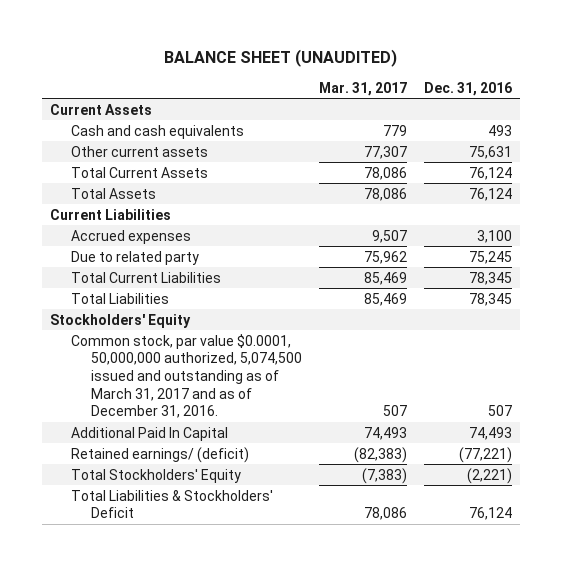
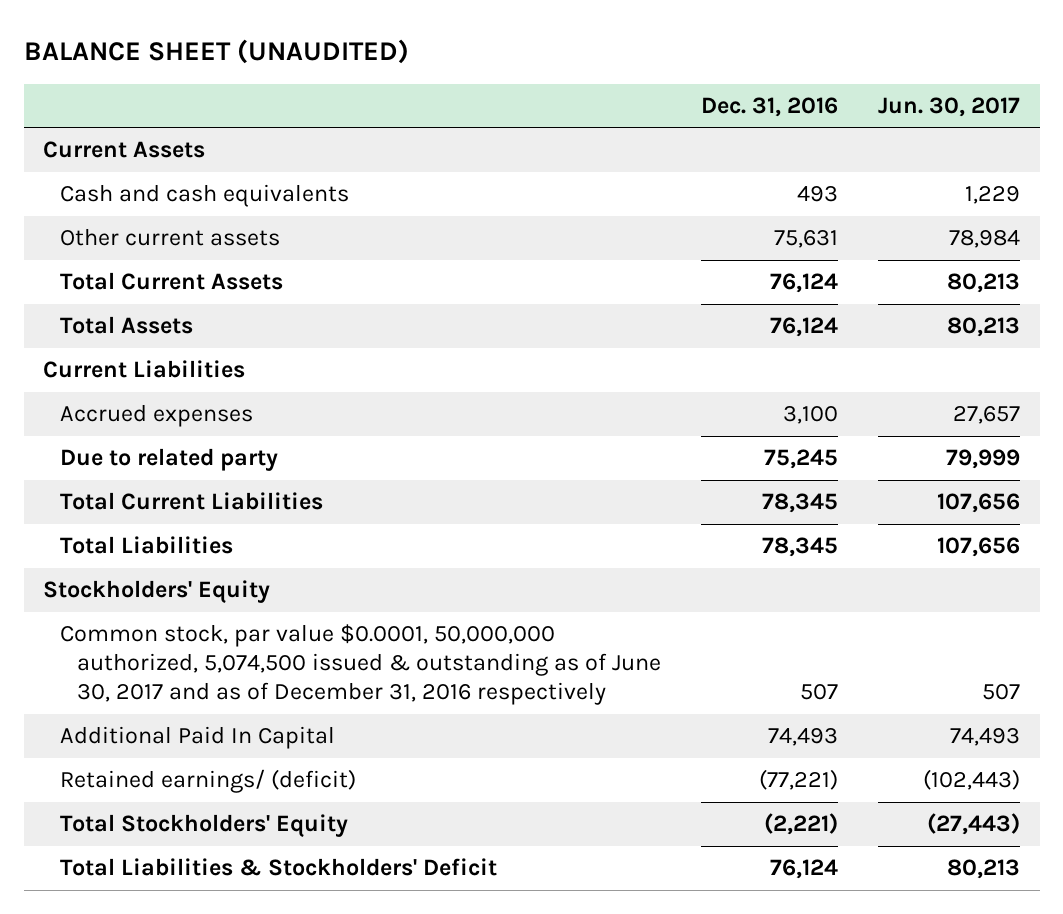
[319,81,408,96] Mar. 31, 2017 -> none
none -> [877,96,1020,117] Jun. 30, 2017
[70,333,303,419] Common stock, par value $0.0001, 50,000,000 authorized, 5,074,500 issued and outstanding as of March 31, 2017 and as of December 31, 2016. -> [60,624,662,706] Common stock, par value $0.0001, 50,000,000 authorized, 5,074,500 issued & outstanding as of June 30, 2017 and as of December 31, 2016 respectively

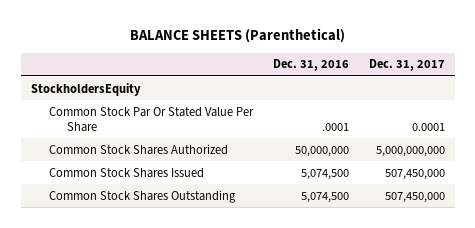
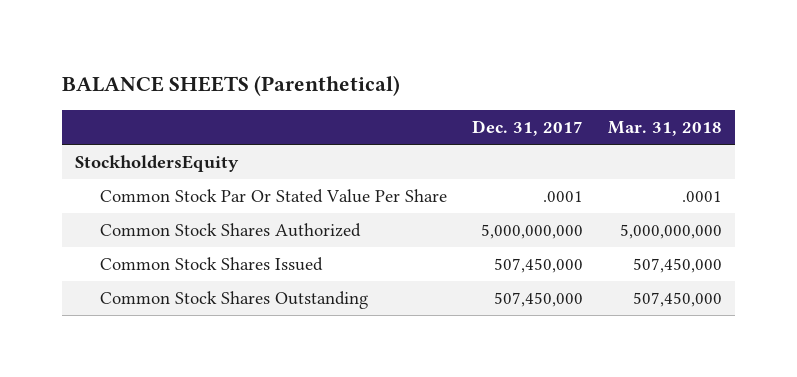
[272,59,349,72] Dec. 31, 2016 -> none
none -> [608,120,723,136] Mar. 31, 2018
[411,122,445,131] 0.0001 -> [543,191,584,203] .0001

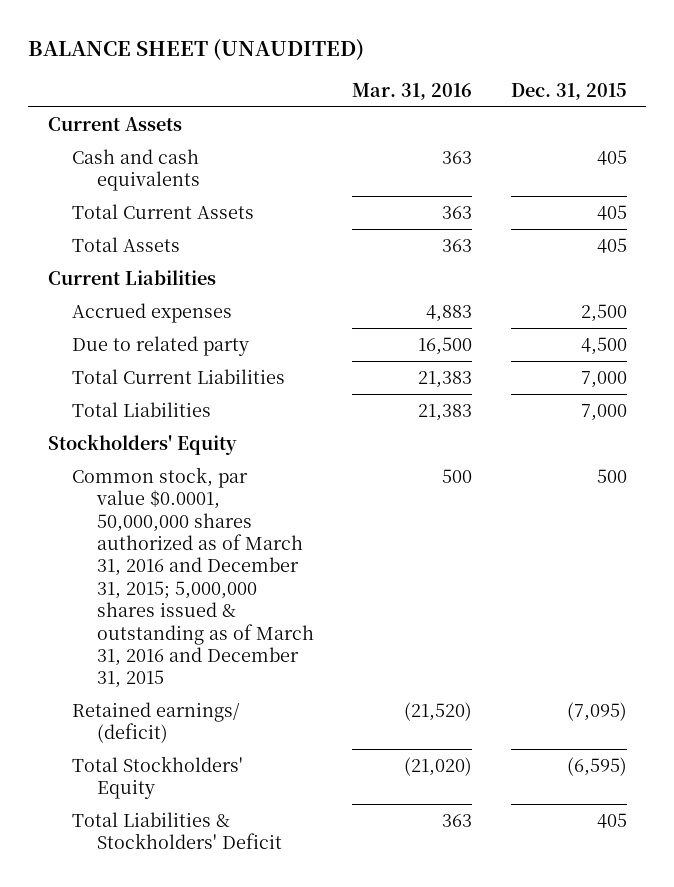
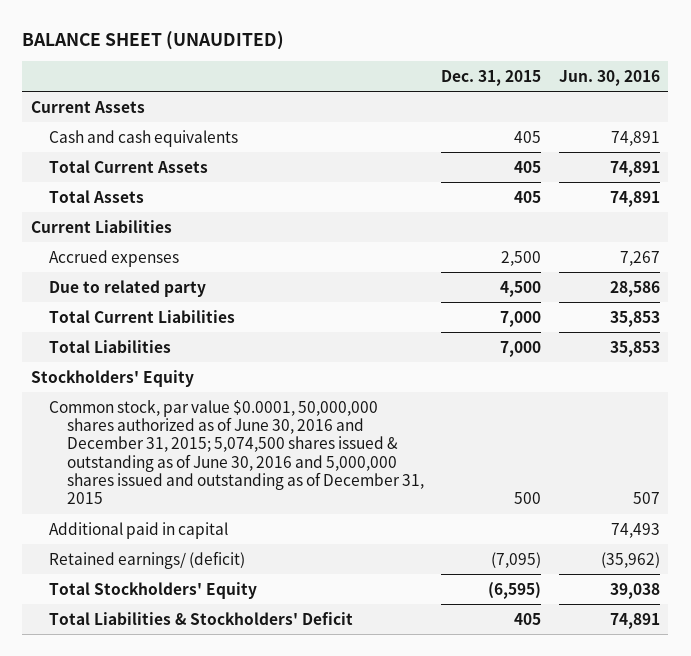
[352,82,473,100] Mar. 31, 2016 -> none
none -> [558,69,660,86] Jun. 30, 2016
[72,466,314,689] Common stock, par value $0.0001, 50,000,000 shares authorized as of March 31, 2016 and December 31, 2015; 5,000,000 shares issued & outstanding as of March 31, 2016 and December 31, 2015 -> [48,399,424,505] Common stock, par value $0.0001, 50,000,000 shares authorized as of June 30, 2016 and December 31, 2015; 5,074,500 shares issued & outstanding as of June 30, 2016 and 5,000,000 shares issued and outstanding as of December 31, 2015
none -> [48,521,228,539] Additional paid in capital

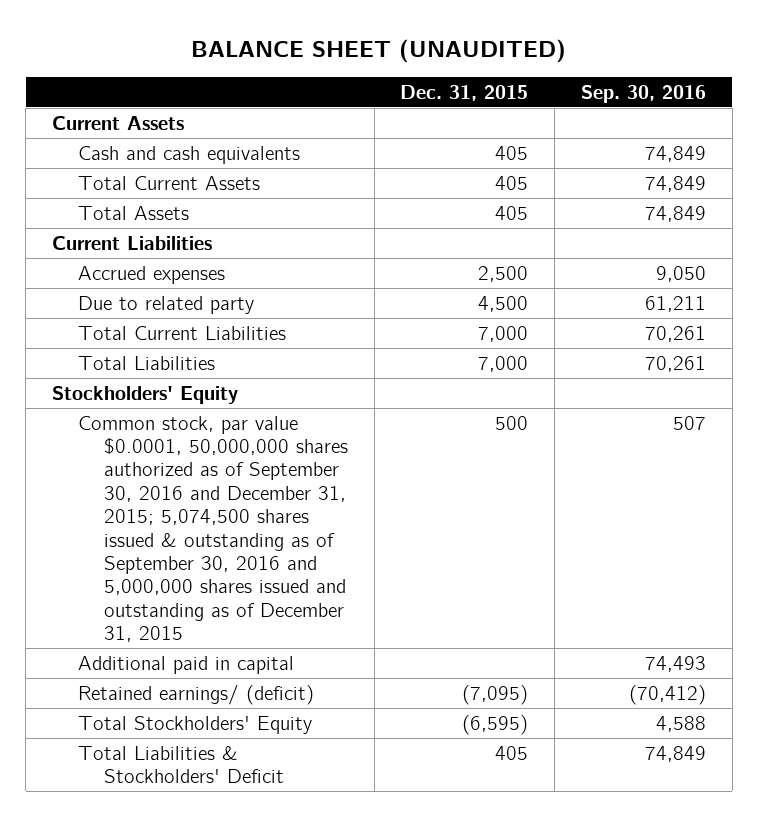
[558,69,660,86] Jun. 30, 2016 -> none
none -> [580,85,706,104] Sep. 30, 2016
[48,399,424,505] Common stock, par value $0.0001, 50,000,000 shares authorized as of June 30, 2016 and December 31, 2015; 5,074,500 shares issued & outstanding as of June 30, 2016 and 5,000,000 shares issued and outstanding as of December 31, 2015 -> [77,415,348,642] Common stock, par value $0.0001, 50,000,000 shares authorized as of September 30, 2016 and December 31, 2015; 5,074,500 shares issued & outstanding as of September 30, 2016 and 5,000,000 shares issued and outstanding as of December 31, 2015

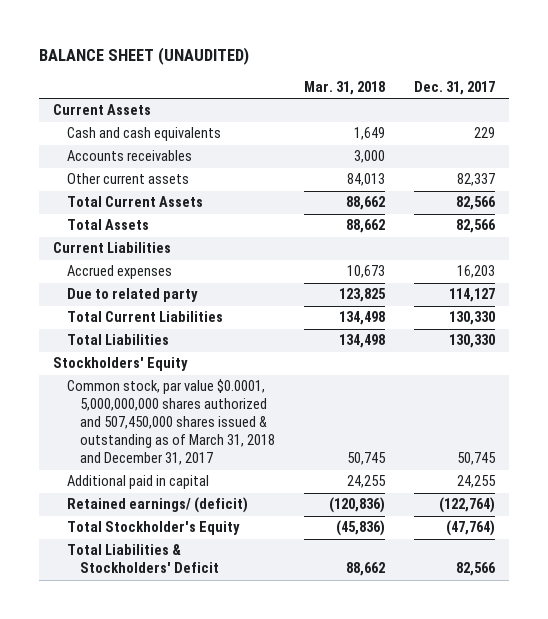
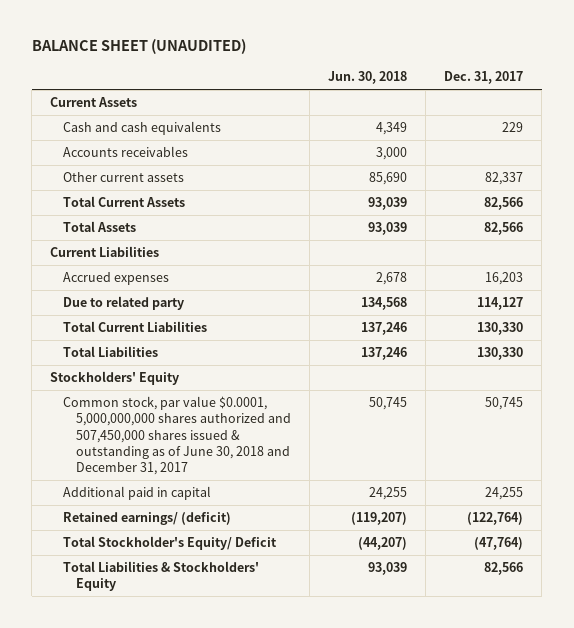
[303,80,385,95] Mar. 31, 2018 -> none
none -> [328,71,408,85] Jun. 30, 2018
[66,379,275,466] Common stock, par value $0.0001, 5,000,000,000 shares authorized and 507,450,000 shares issued & outstanding as of March 31, 2018 and December 31, 2017 -> [63,396,291,476] Common stock, par value $0.0001, 5,000,000,000 shares authorized and 507,450,000 shares issued & outstanding as of June 30, 2018 and December 31, 2017
[66,521,240,536] Total Stockholder's Equity -> [63,536,278,551] Total Stockholder's Equity/ Deficit
[66,544,219,574] Total Liabilities & Stockholders' Deficit -> [63,561,260,592] Total Liabilities & Stockholders' Equity

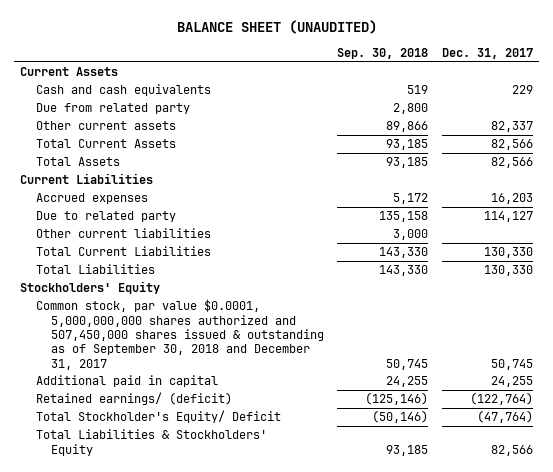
[328,71,408,85] Jun. 30, 2018 -> none
none -> [337,47,429,59] Sep. 30, 2018
[63,146,189,158] Accounts receivables -> none
none -> [35,103,190,115] Due from related party
none -> [35,228,211,239] Other current liabilities
[63,396,291,476] Common stock, par value $0.0001, 5,000,000,000 shares authorized and 507,450,000 shares issued & outstanding as of June 30, 2018 and December 31, 2017 -> [35,299,324,370] Common stock, par value $0.0001, 5,000,000,000 shares authorized and 507,450,000 shares issued & outstanding as of September 30, 2018 and December 31, 2017

